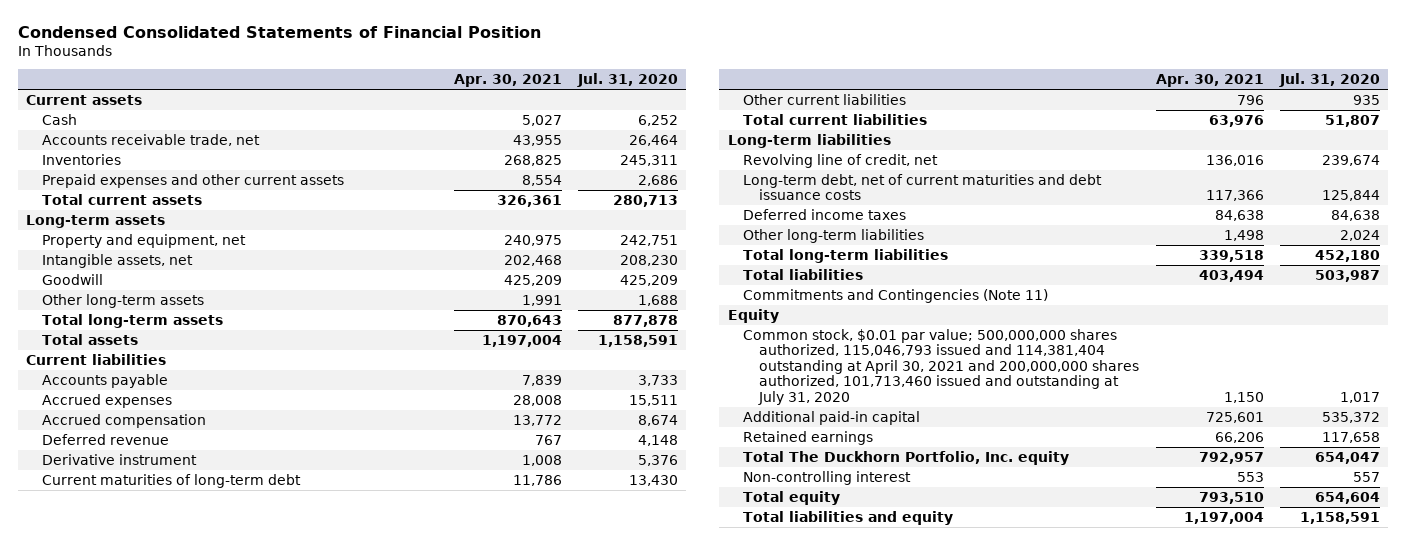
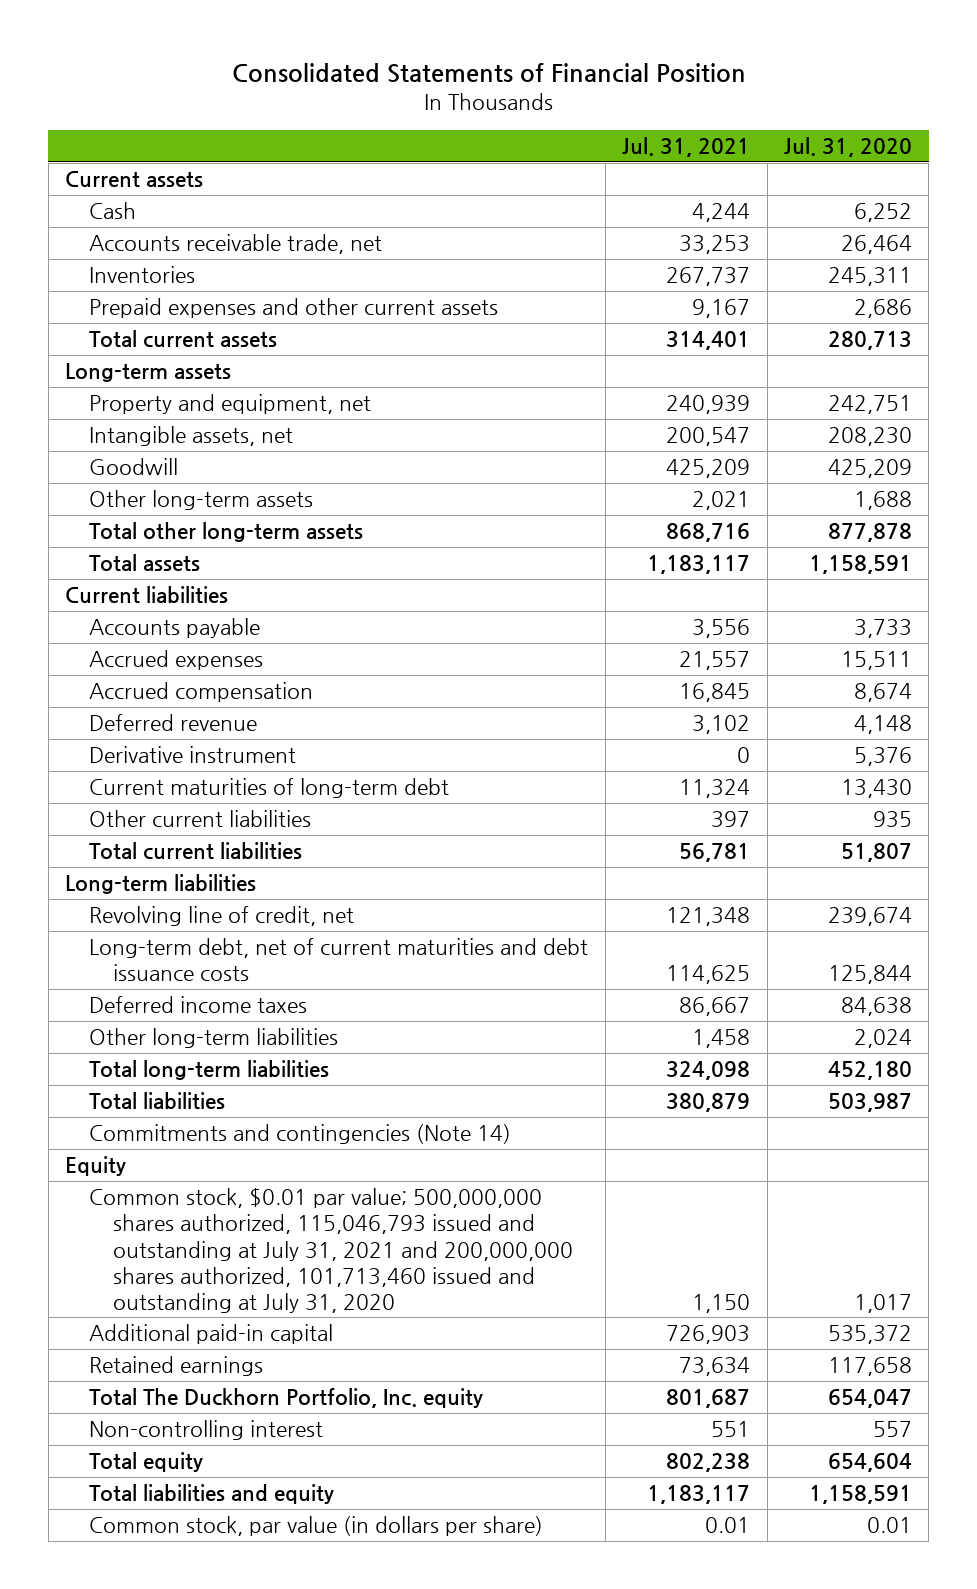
[17,26,541,39] Condensed Consolidated Statements of Financial Position -> [231,62,746,83] Consolidated Statements of Financial Position
[453,74,562,88] Apr. 30, 2021 -> none
none -> [622,137,751,158] Jul. 31, 2021
[41,313,223,328] Total long-term assets -> [89,522,364,543] Total other long-term assets
[743,288,1049,303] Commitments and Contingencies (Note 11) -> [89,1124,512,1145] Commitments and contingencies (Note 14)
[743,328,1140,405] Common stock, $0.01 par value; 500,000,000 shares authorized, 115,046,793 issued and 114,381,404 outstanding at April 30, 2021 and 200,000,000 shares authorized, 101,713,460 issued and outstanding at July 31, 2020 -> [89,1188,574,1313] Common stock, $0.01 par value; 500,000,000 shares authorized, 115,046,793 issued and outstanding at July 31, 2021 and 200,000,000 shares authorized, 101,713,460 issued and outstanding at July 31, 2020
none -> [89,1516,544,1537] Common stock, par value (in dollars per share)

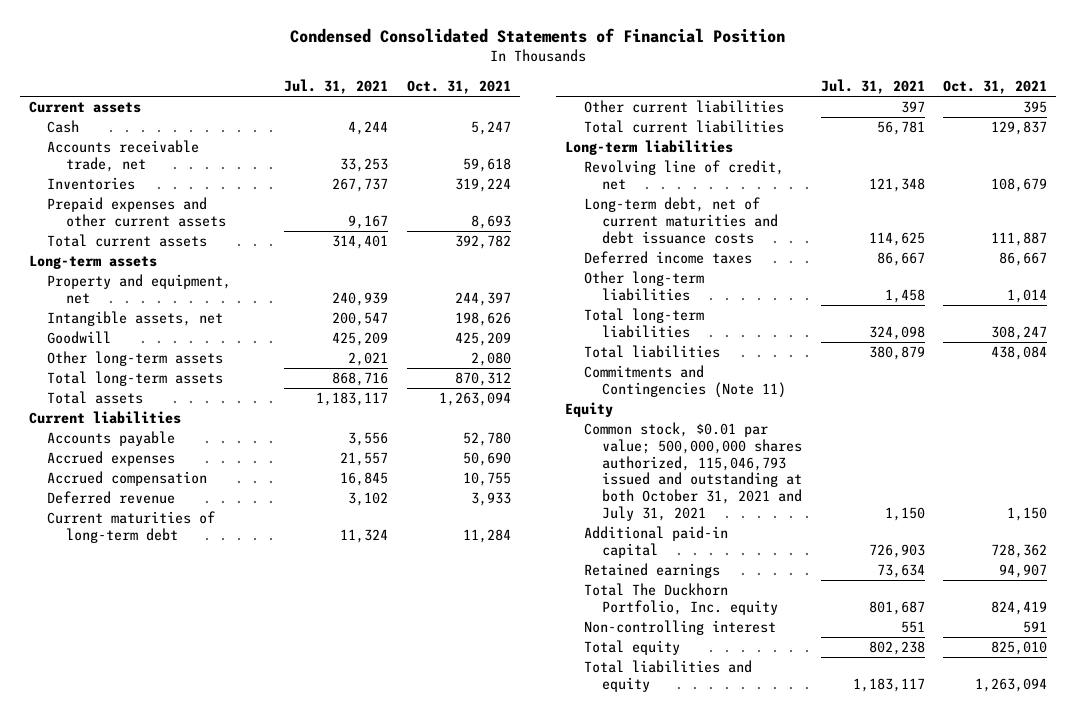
[231,62,746,83] Consolidated Statements of Financial Position -> [290,27,786,43] Condensed Consolidated Statements of Financial Position
[783,137,912,158] Jul. 31, 2020 -> none
none -> [406,80,511,95] Oct. 31, 2021
[89,522,364,543] Total other long-term assets -> [47,371,224,387] Total long-term assets
[89,746,297,764] Derivative instrument -> none
[89,1124,512,1145] Commitments and contingencies (Note 14) -> [583,365,787,398] Commitments and Contingencies (Note 11)
[89,1188,574,1313] Common stock, $0.01 par value; 500,000,000 shares authorized, 115,046,793 issued and outstanding at July 31, 2021 and 200,000,000 shares authorized, 101,713,460 issued and outstanding at July 31, 2020 -> [583,422,803,521] Common stock, $0.01 par value; 500,000,000 shares authorized, 115,046,793 issued and outstanding at both October 31, 2021 and July 31, 2021
[89,1516,544,1537] Common stock, par value (in dollars per share) -> none

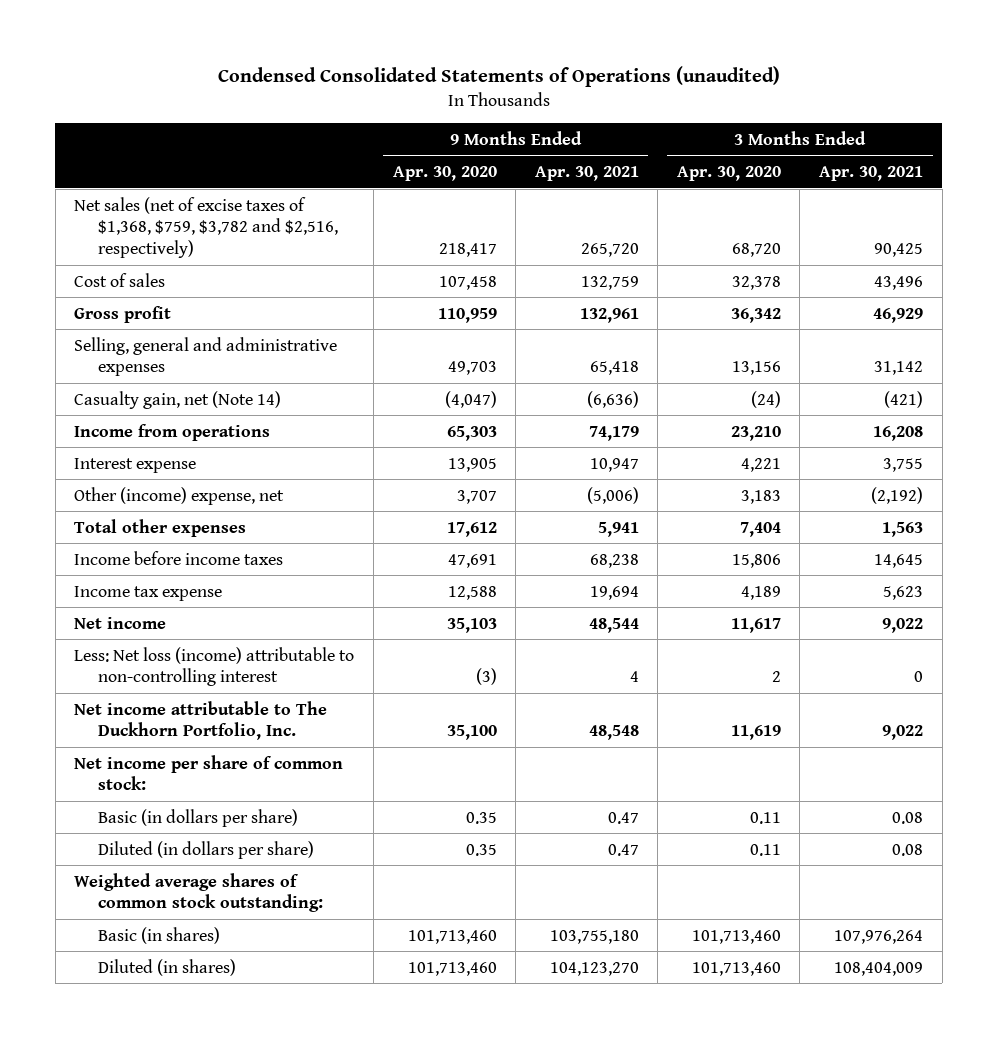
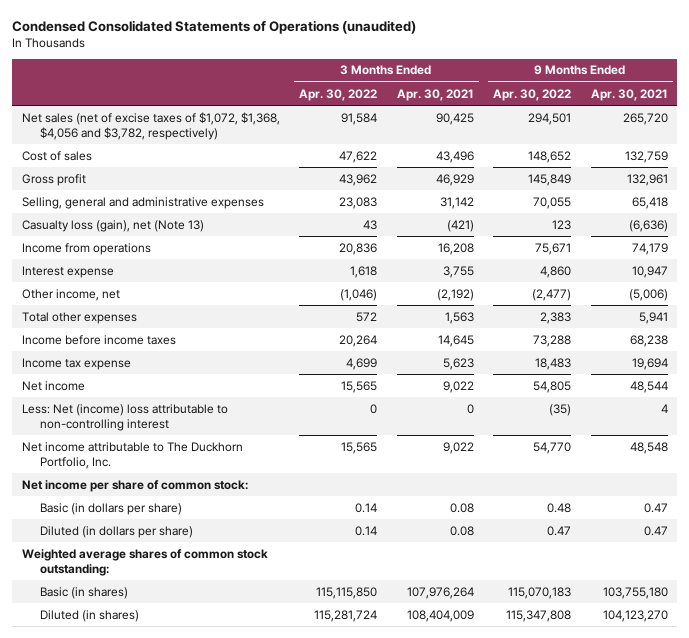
[392,165,497,181] Apr. 30, 2020 -> none
[676,165,781,181] Apr. 30, 2020 -> none
none -> [299,88,378,101] Apr. 30, 2022
none -> [493,88,572,101] Apr. 30, 2022
[74,196,339,259] Net sales (net of excise taxes of $1,368, $759, $3,782 and $2,516, respectively) -> [21,111,280,140] Net sales (net of excise taxes of $1,072, $1,368, $4,056 and $3,782, respectively)
[74,390,282,409] Casualty gain, net (Note 14) -> [21,219,204,232] Casualty loss (gain), net (Note 13)
[74,486,285,505] Other (income) expense, net -> [21,288,120,301] Other income, net
[74,646,355,687] Less: Net loss (income) attributable to non-controlling interest -> [21,403,228,431] Less: Net (income) loss attributable to non-controlling interest

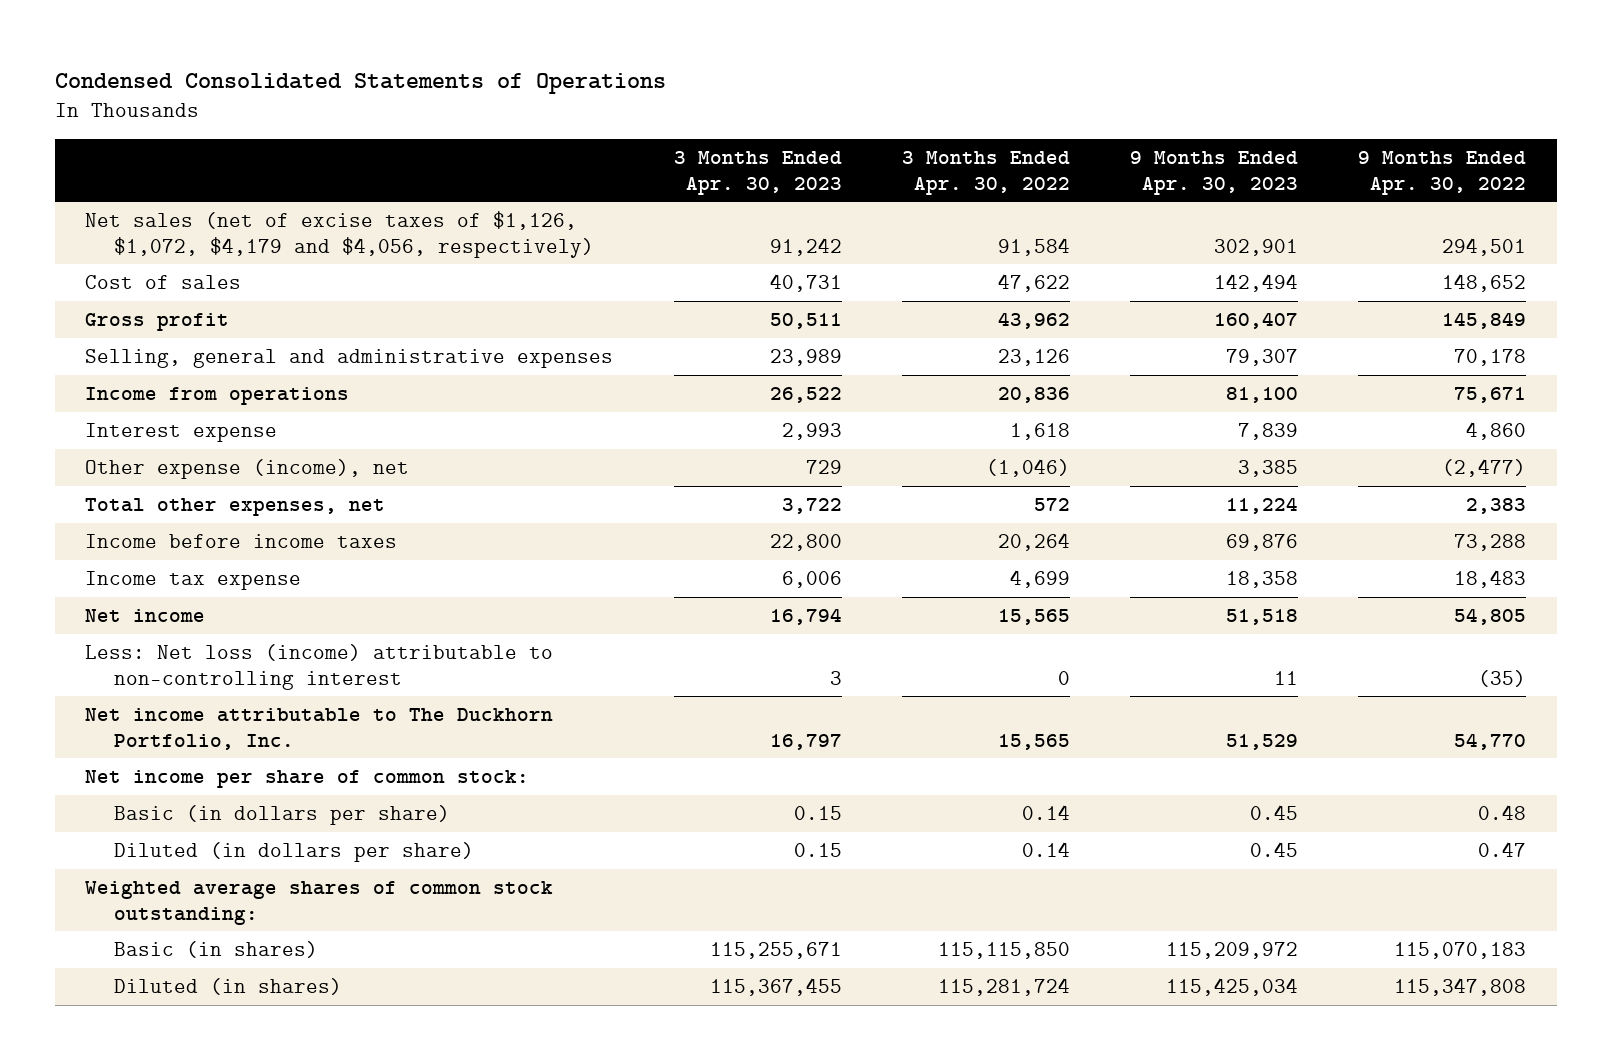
[12,19,417,34] Condensed Consolidated Statements of Operations (unaudited) -> [55,73,667,95] Condensed Consolidated Statements of Operations
[396,88,474,101] Apr. 30, 2021 -> none
[590,88,668,101] Apr. 30, 2021 -> none
none -> [673,150,842,195] 3 Months Ended Apr. 30, 2023
none -> [1130,150,1299,195] 9 Months Ended Apr. 30, 2023
[21,111,280,140] Net sales (net of excise taxes of $1,072, $1,368, $4,056 and $3,782, respectively) -> [85,210,594,258] Net sales (net of excise taxes of $1,126, $1,072, $4,179 and $4,056, respectively)
[21,219,204,232] Casualty loss (gain), net (Note 13) -> none
[339,196,378,209] 23,083 -> [997,348,1070,366] 23,126
[533,196,572,209] 70,055 -> [1454,348,1527,366] 70,178
[21,288,120,301] Other income, net -> [85,458,410,479] Other expense (income), net
[21,311,137,324] Total other expenses -> [85,497,386,516] Total other expenses, net
[21,403,228,431] Less: Net (income) loss attributable to non-controlling interest -> [85,643,554,690] Less: Net loss (income) attributable to non-controlling interest

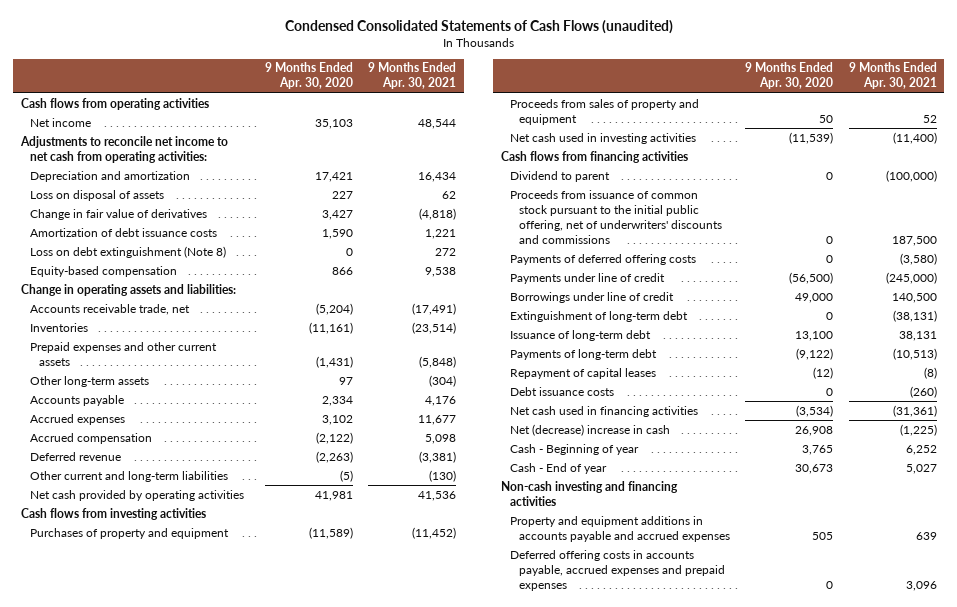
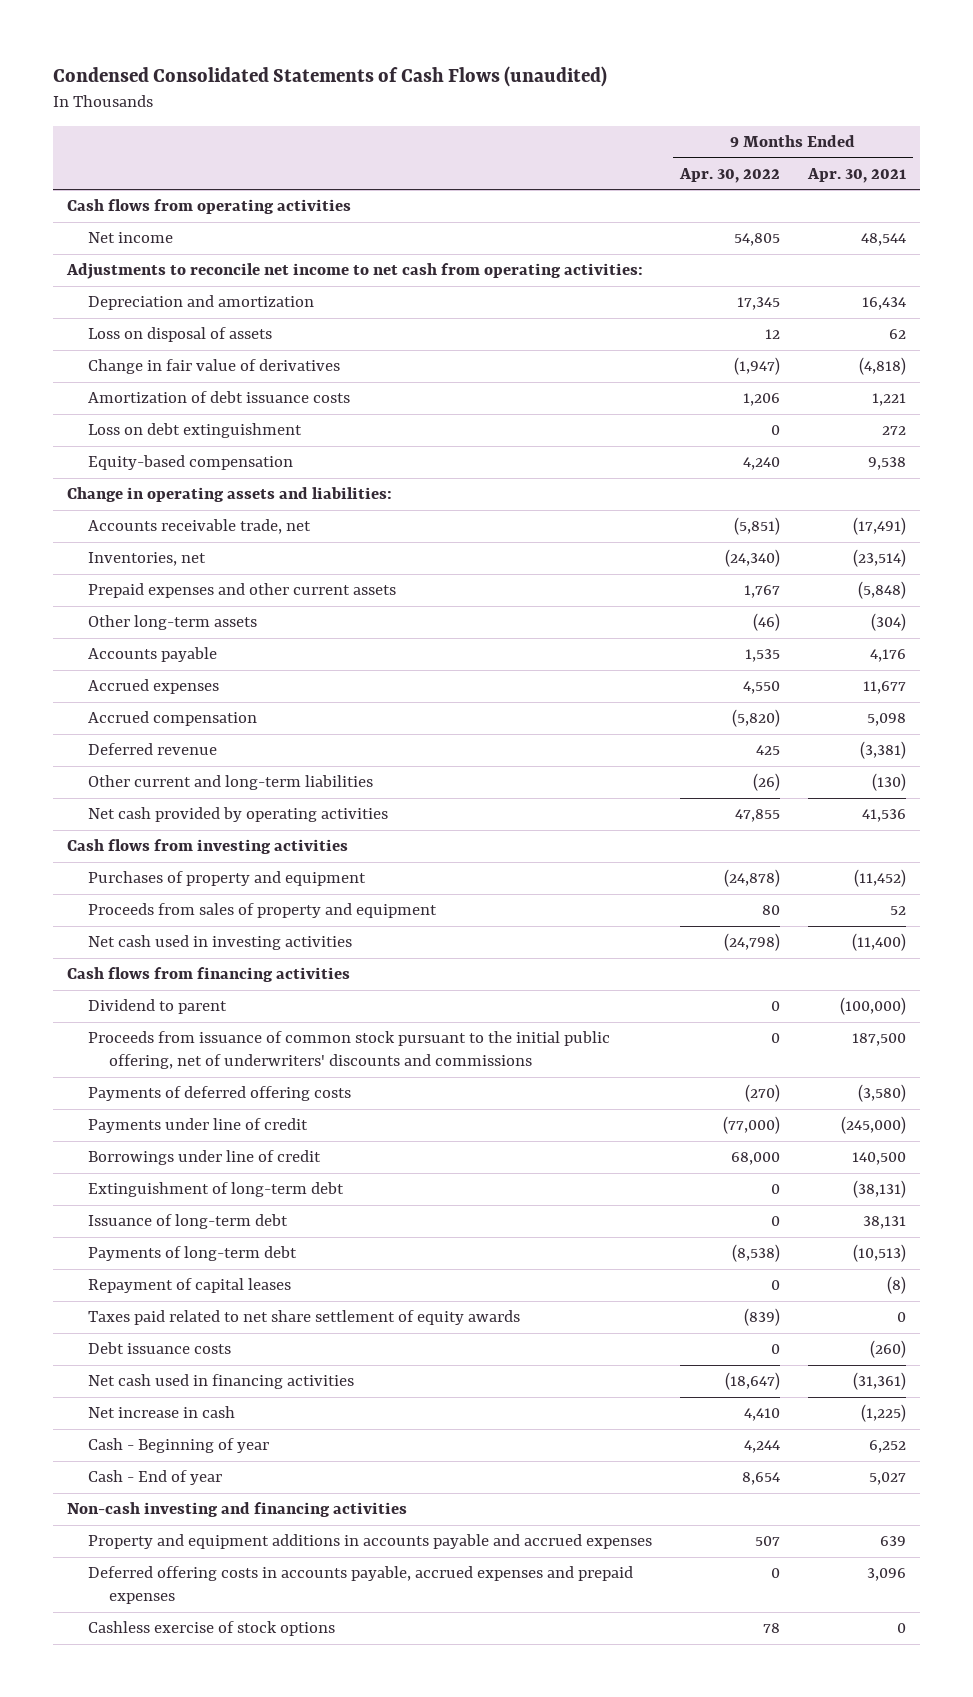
[265,62,354,90] 9 Months Ended Apr. 30, 2020 -> none
none -> [679,167,781,183] Apr. 30, 2022
[29,245,226,258] Loss on debt extinguishment (Note 8) -> [88,423,303,439] Loss on debt extinguishment
[29,322,88,332] Inventories -> [88,552,207,567] Inventories, net
none -> [88,1310,521,1326] Taxes paid related to net share settlement of equity awards
[510,423,671,436] Net (decrease) increase in cash -> [88,1406,236,1419] Net increase in cash
none -> [88,1621,336,1637] Cashless exercise of stock options

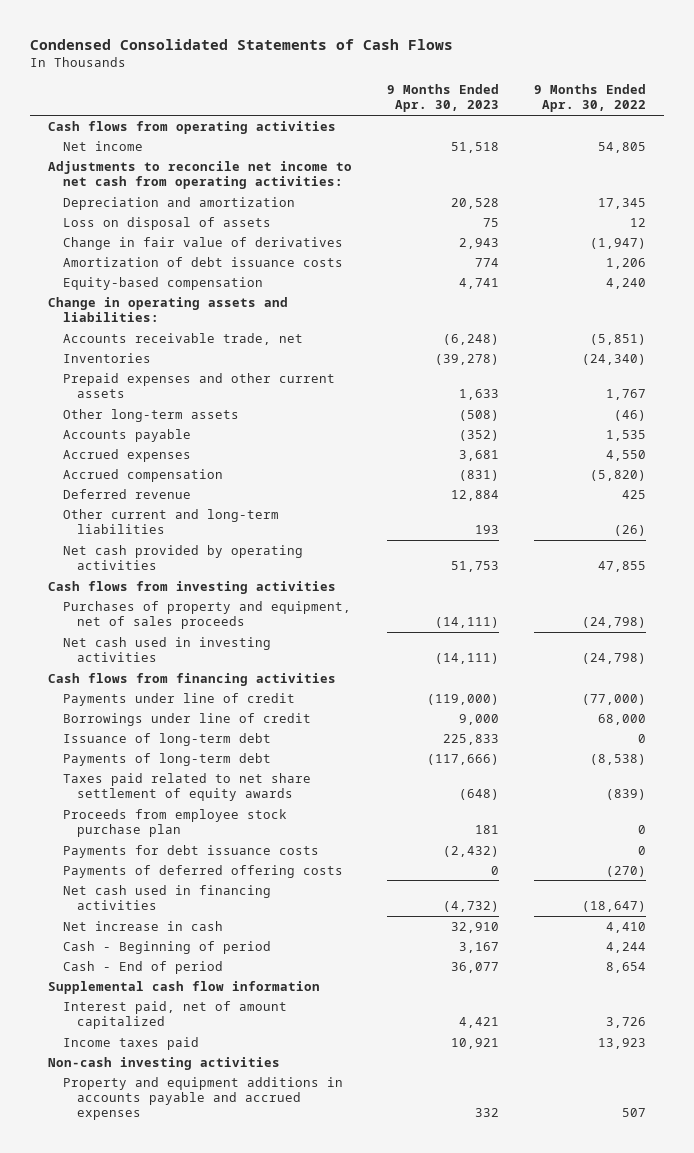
[52,66,607,88] Condensed Consolidated Statements of Cash Flows (unaudited) -> [30,38,454,50] Condensed Consolidated Statements of Cash Flows
[807,167,907,183] Apr. 30, 2021 -> none
none -> [387,84,500,113] 9 Months Ended Apr. 30, 2023
[88,423,303,439] Loss on debt extinguishment -> none
[88,552,207,567] Inventories, net -> [62,352,151,363] Inventories
[88,903,438,919] Proceeds from sales of property and equipment -> none
[88,871,367,887] Purchases of property and equipment -> [62,600,351,630] Purchases of property and equipment, net of sales proceeds
[724,869,781,888] (24,878) -> [582,617,647,629] (24,798)
[88,999,228,1015] Dividend to parent -> none
[88,1031,611,1070] Proceeds from issuance of common stock pursuant to the initial public offering, net of underwriters' discounts and commissions -> none
[88,1182,345,1198] Extinguishment of long-term debt -> none
[88,1278,292,1294] Repayment of capital leases -> none
none -> [62,808,287,838] Proceeds from employee stock purchase plan
[88,1342,232,1355] Debt issuance costs -> [62,844,319,858] Payments for debt issuance costs
[88,1086,352,1102] Payments of deferred offering costs -> [62,864,343,878] Payments of deferred offering costs
[88,1438,270,1454] Cash - Beginning of year -> [62,940,271,954] Cash - Beginning of period
[88,1470,223,1486] Cash - End of year -> [62,960,223,974] Cash - End of period
none -> [47,980,320,994] Supplemental cash flow information
none -> [62,1000,287,1030] Interest paid, net of amount capitalized
none -> [62,1036,199,1050] Income taxes paid
[66,1502,407,1518] Non-cash investing and financing activities -> [47,1056,280,1070] Non-cash investing activities
[88,1566,634,1605] Deferred offering costs in accounts payable, accrued expenses and prepaid expenses -> none
[88,1621,336,1637] Cashless exercise of stock options -> none

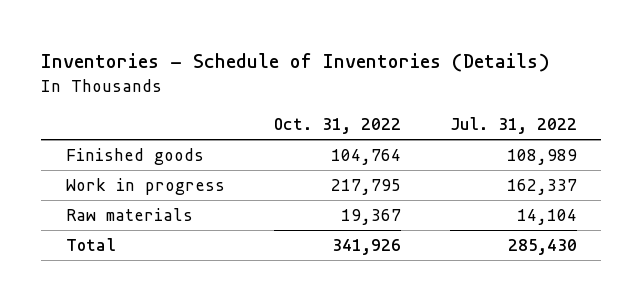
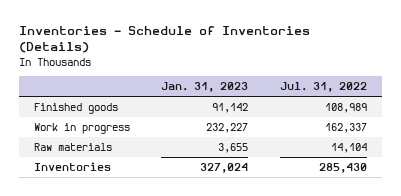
[273,118,401,135] Oct. 31, 2022 -> none
none -> [161,82,249,93] Jan. 31, 2023
[65,238,116,252] Total -> [34,162,112,172] Inventories

